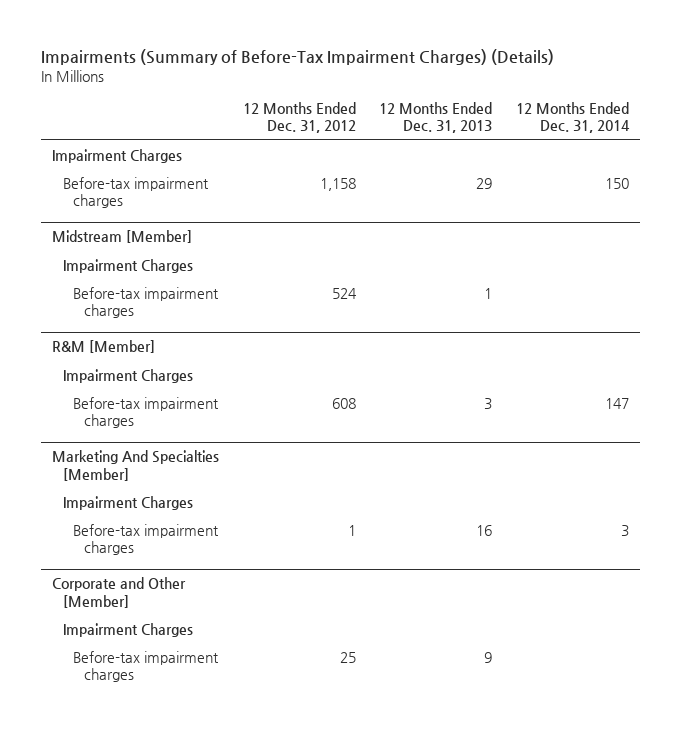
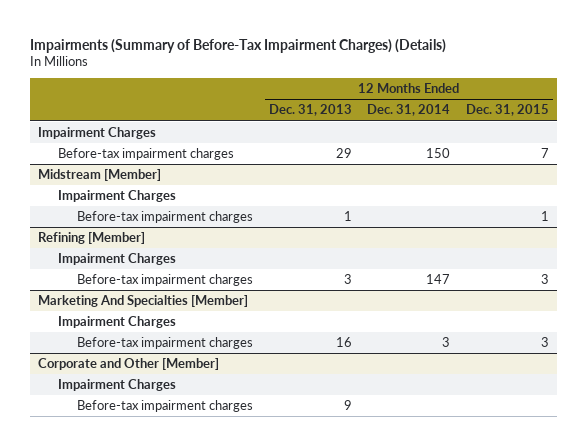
[242,102,356,134] 12 Months Ended Dec. 31, 2012 -> none
none -> [466,104,550,117] Dec. 31, 2015
[52,340,156,354] R&M [Member] -> [38,231,146,244] Refining [Member]

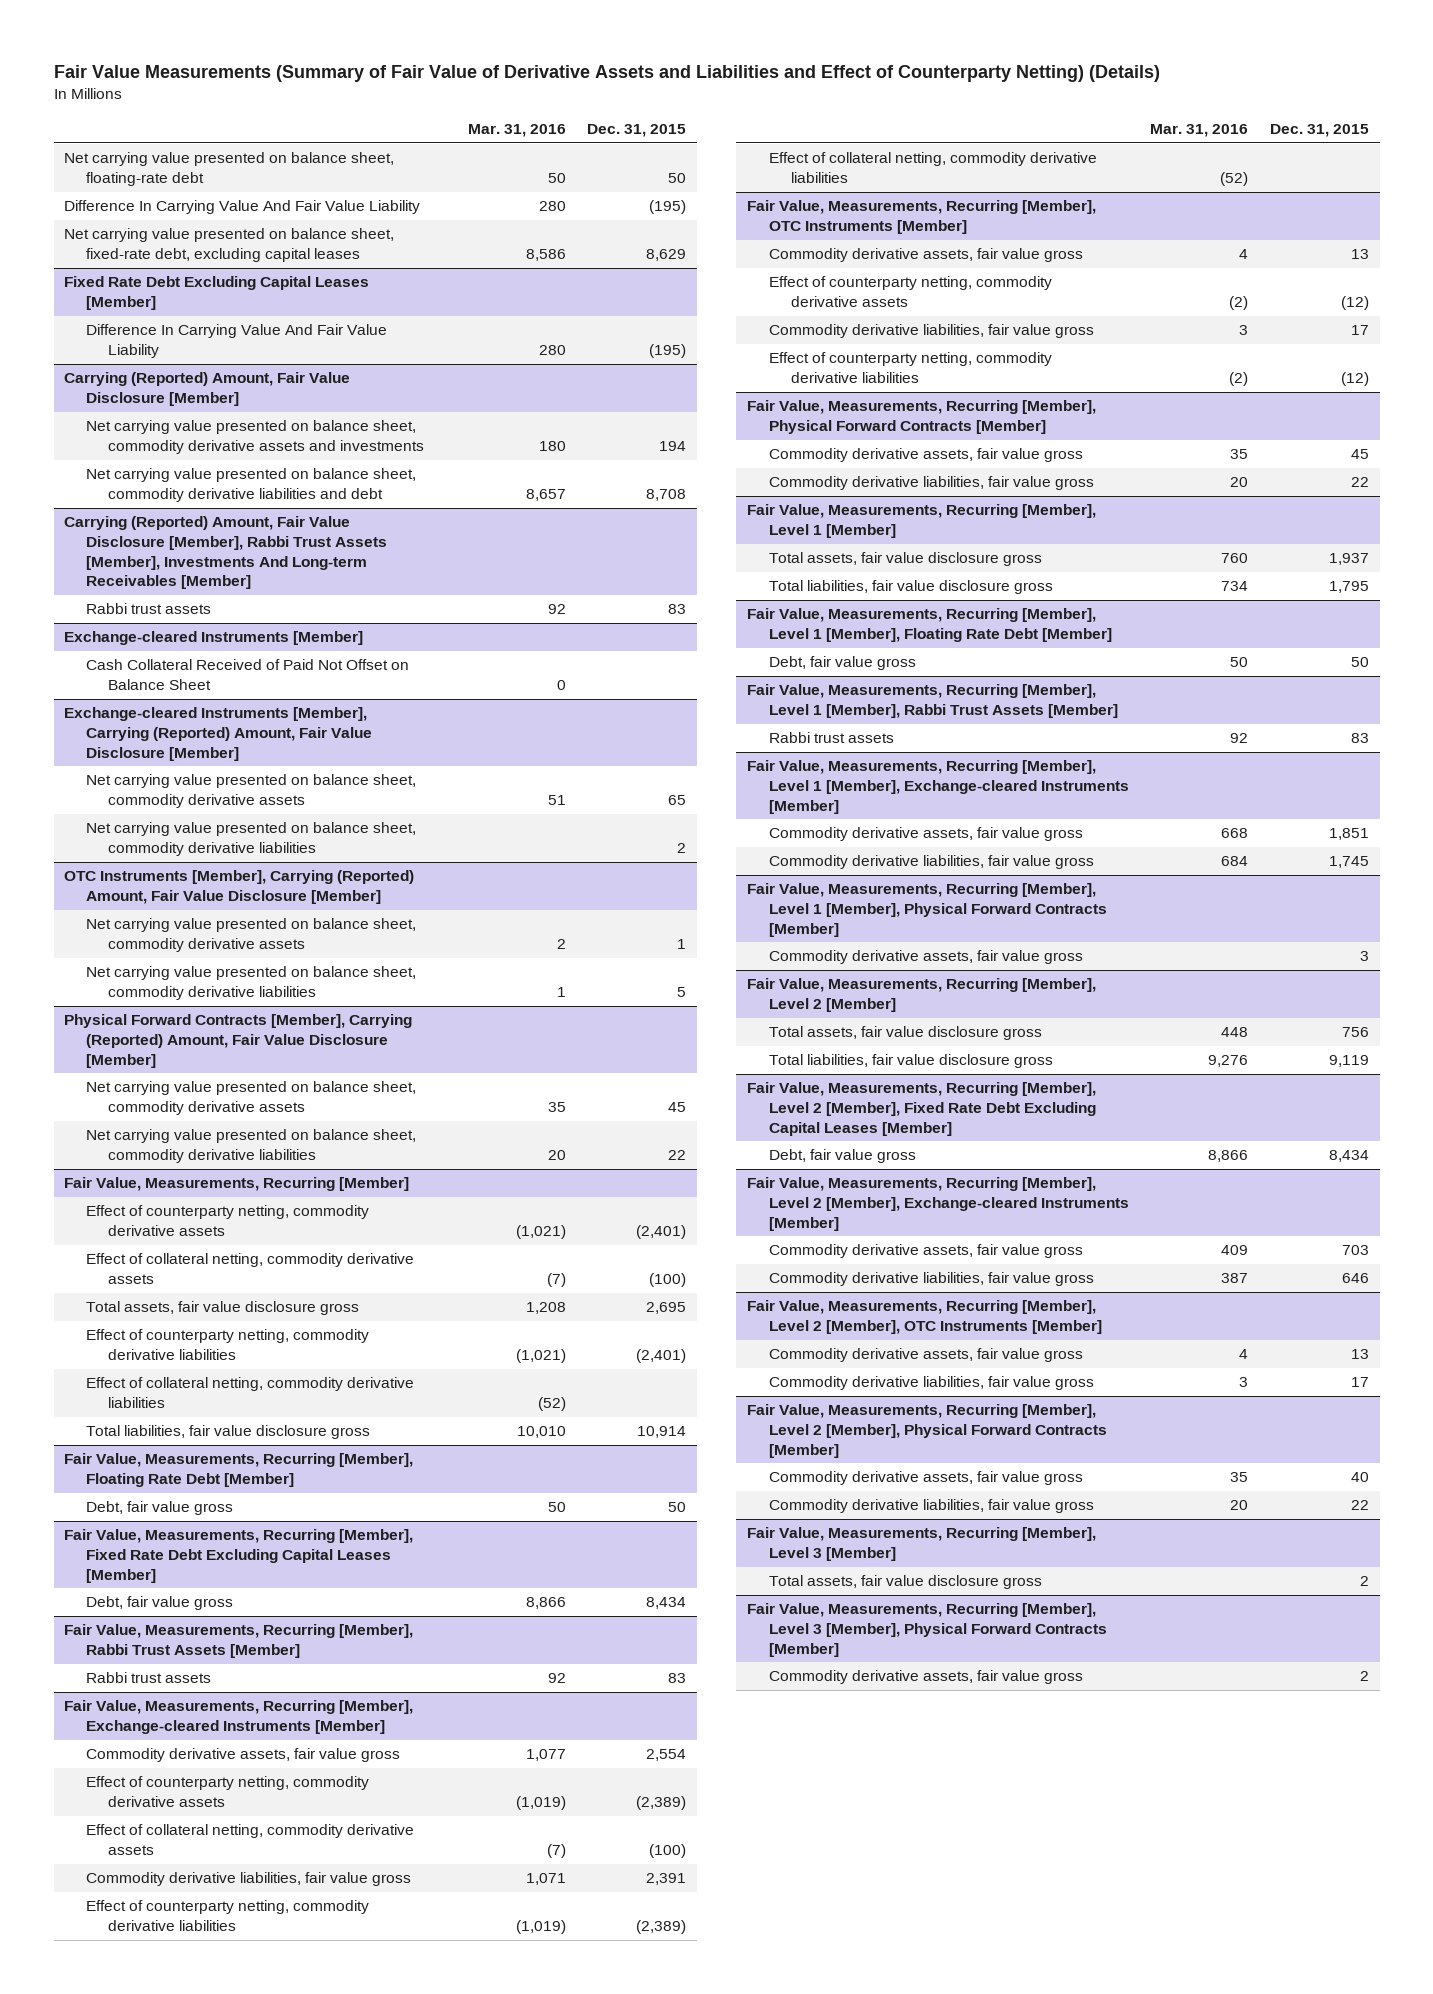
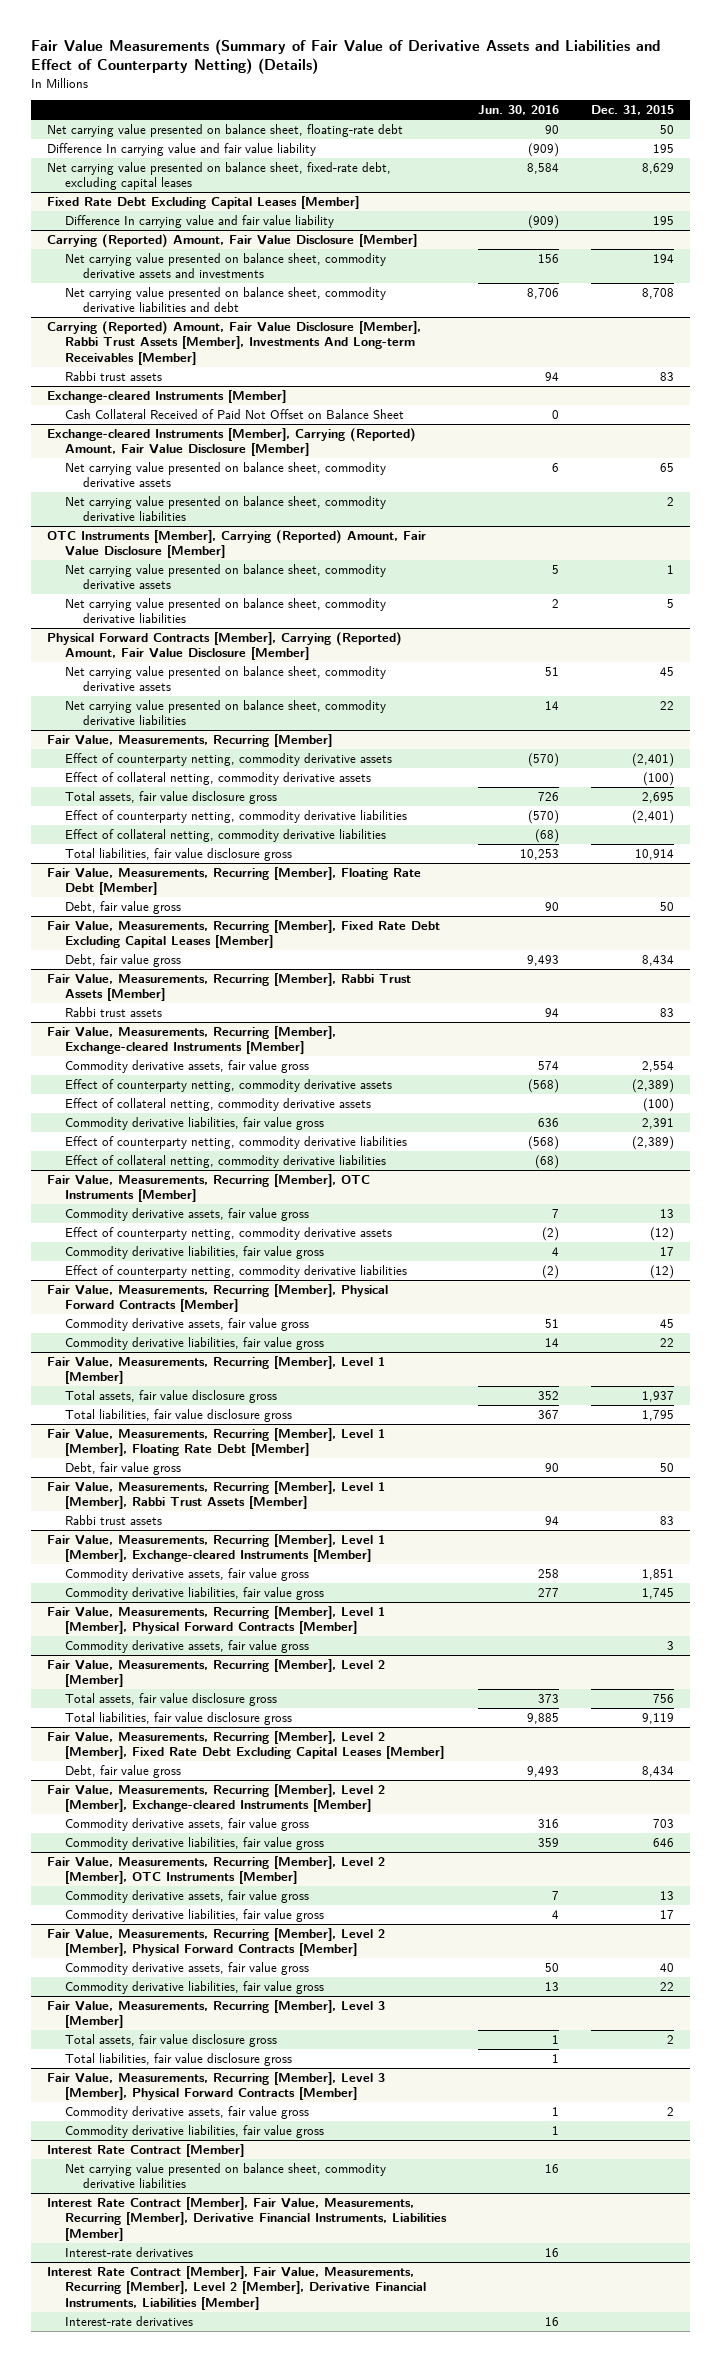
[467,123,566,137] Mar. 31, 2016 -> none
none -> [477,105,559,116] Jun. 30, 2016
[64,200,421,215] Difference In Carrying Value And Fair Value Liability -> [46,142,316,156] Difference In carrying value and fair value liability
[649,200,687,215] (195) -> [653,143,675,153] 195
[86,324,388,359] Difference In Carrying Value And Fair Value Liability -> [64,214,334,228] Difference In carrying value and fair value liability
[649,344,687,359] (195) -> [653,215,675,225] 195
none -> [64,2052,292,2066] Total liabilities, fair value disclosure gross
none -> [64,2124,324,2138] Commodity derivative liabilities, fair value gross
none -> [46,2143,244,2157] Interest Rate Contract [Member]
none -> [64,2162,386,2189] Net carrying value presented on balance sheet, commodity derivative liabilities
none -> [46,2196,447,2241] Interest Rate Contract [Member], Fair Value, Measurements, Recurring [Member], Derivative Financial Instruments, Liabilities [Member]
none -> [64,2246,193,2257] Interest-rate derivatives
none -> [46,2265,426,2310] Interest Rate Contract [Member], Fair Value, Measurements, Recurring [Member], Level 2 [Member], Derivative Financial Instruments, Liabilities [Member]
none -> [64,2315,193,2326] Interest-rate derivatives

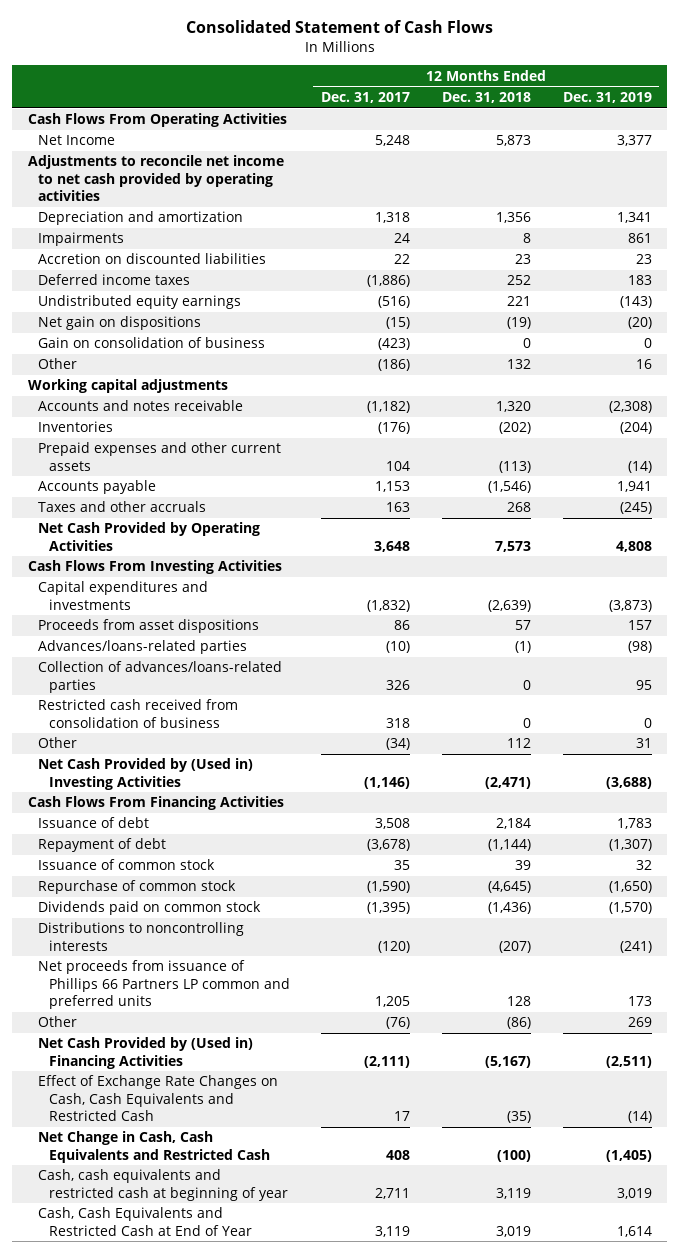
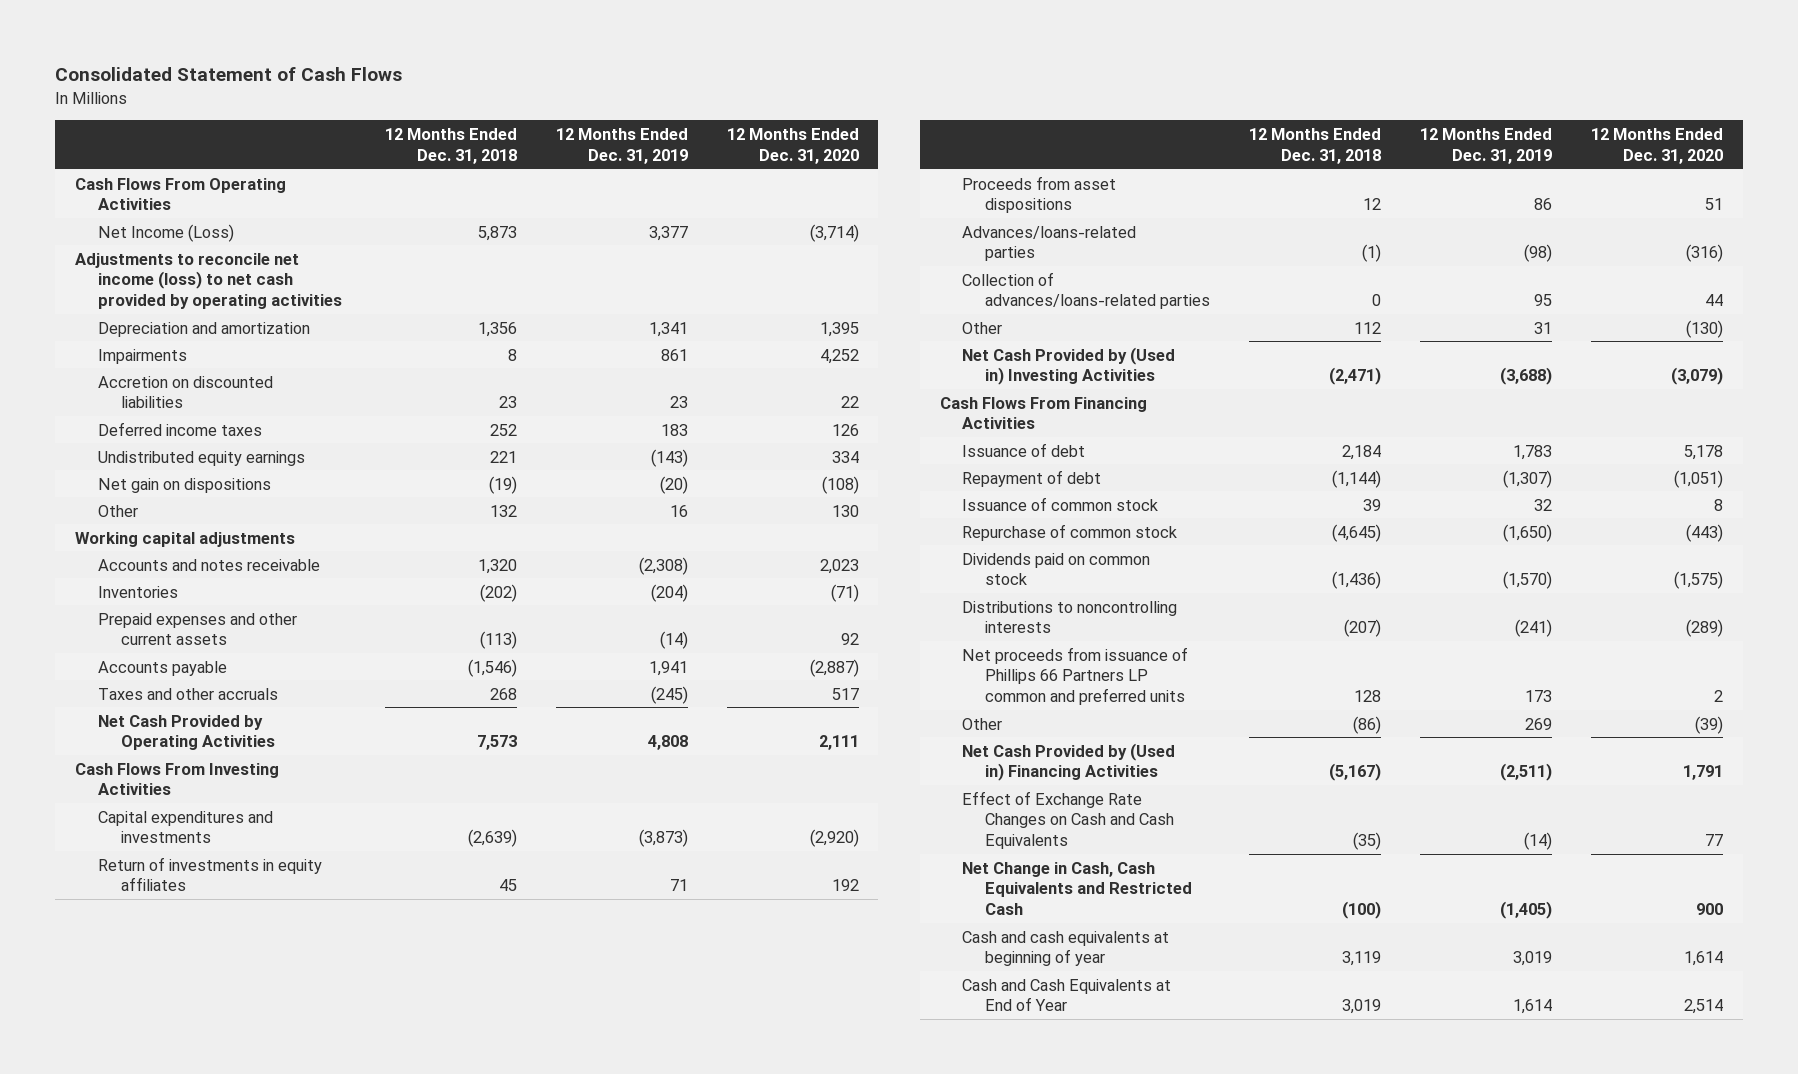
[321,91,411,103] Dec. 31, 2017 -> none
none -> [726,128,859,164] 12 Months Ended Dec. 31, 2020
[38,135,116,146] Net Income -> [97,223,234,242] Net Income (Loss)
[27,155,284,201] Adjustments to reconcile net income to net cash provided by operating activities -> [74,252,342,310] Adjustments to reconcile net income (loss) to net cash provided by operating activities
[38,337,266,349] Gain on consolidation of business -> none
none -> [97,856,322,892] Return of investments in equity affiliates
[514,620,531,631] 57 -> [1363,198,1382,211] 12
[627,620,652,631] 157 -> [1534,198,1553,211] 86
[38,699,239,728] Restricted cash received from consolidation of business -> none
[38,1075,279,1121] Effect of Exchange Rate Changes on Cash, Cash Equivalents and Restricted Cash -> [962,790,1175,850] Effect of Exchange Rate Changes on Cash and Cash Equivalents
[38,1169,288,1201] Cash, cash equivalents and restricted cash at beginning of year -> [962,930,1170,967] Cash and cash equivalents at beginning of year
[38,1207,252,1236] Cash, Cash Equivalents and Restricted Cash at End of Year -> [962,978,1172,1012] Cash and Cash Equivalents at End of Year

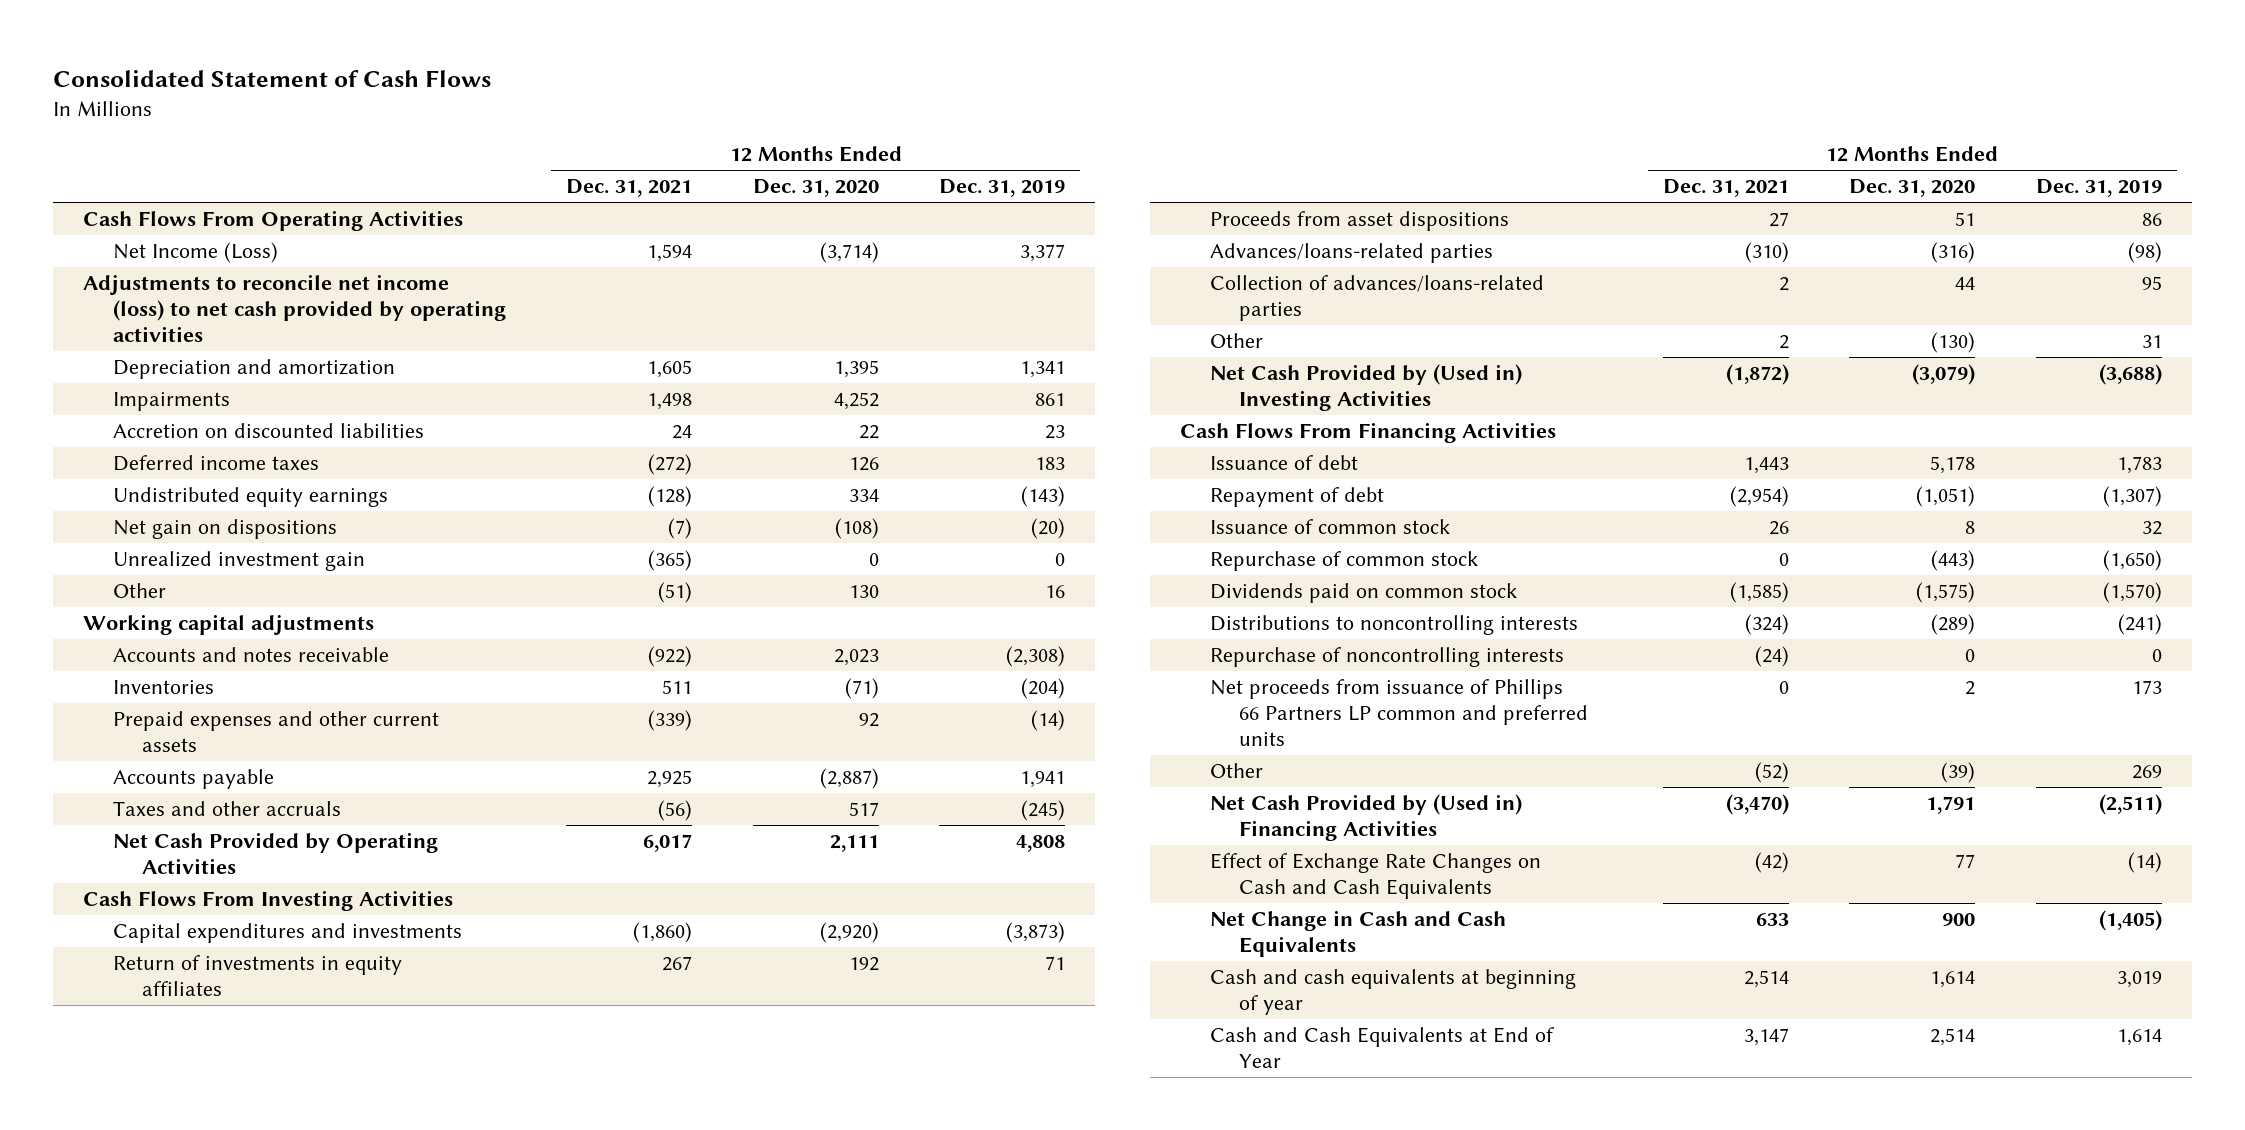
[384,128,517,164] 12 Months Ended Dec. 31, 2018 -> none
none -> [566,179,693,198] Dec. 31, 2021
none -> [112,551,365,572] Unrealized investment gain
none -> [1209,647,1564,668] Repurchase of noncontrolling interests
[962,861,1193,916] Net Change in Cash, Cash Equivalents and Restricted Cash -> [1209,910,1506,957] Net Change in Cash and Cash Equivalents

